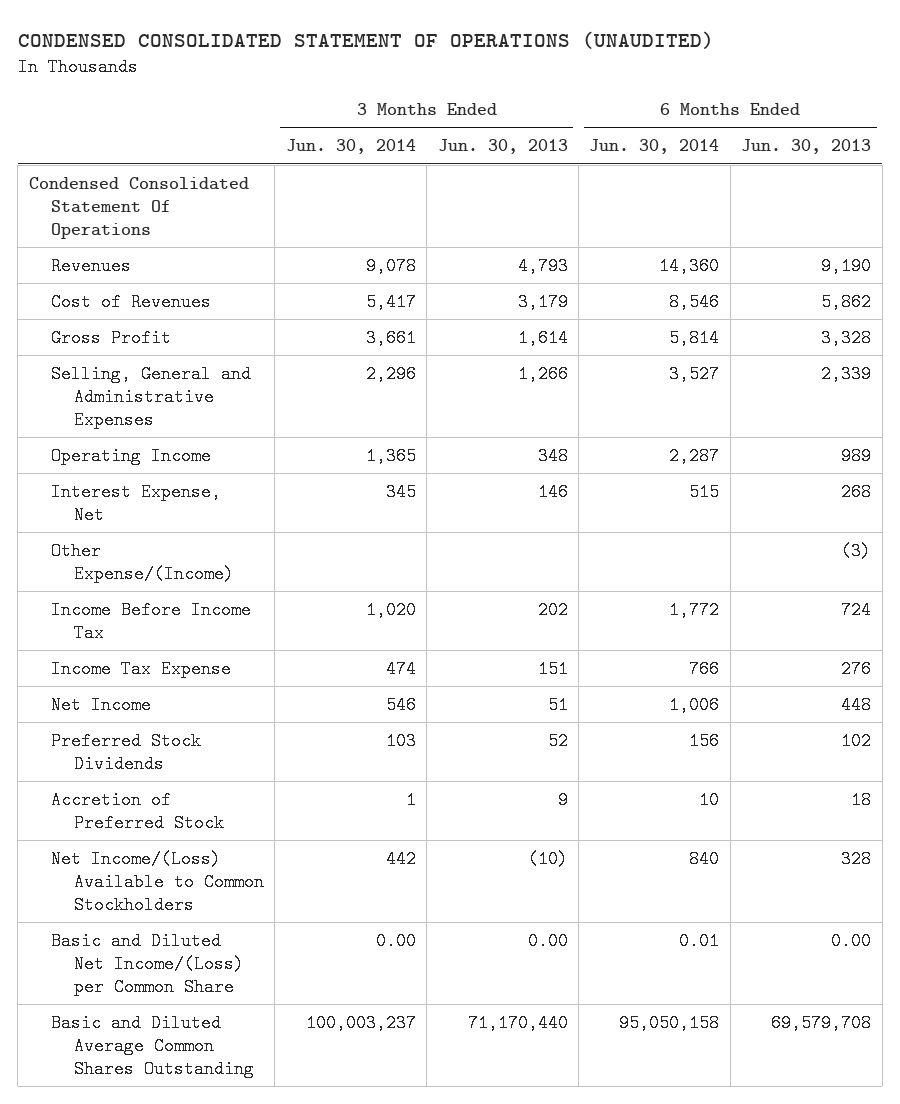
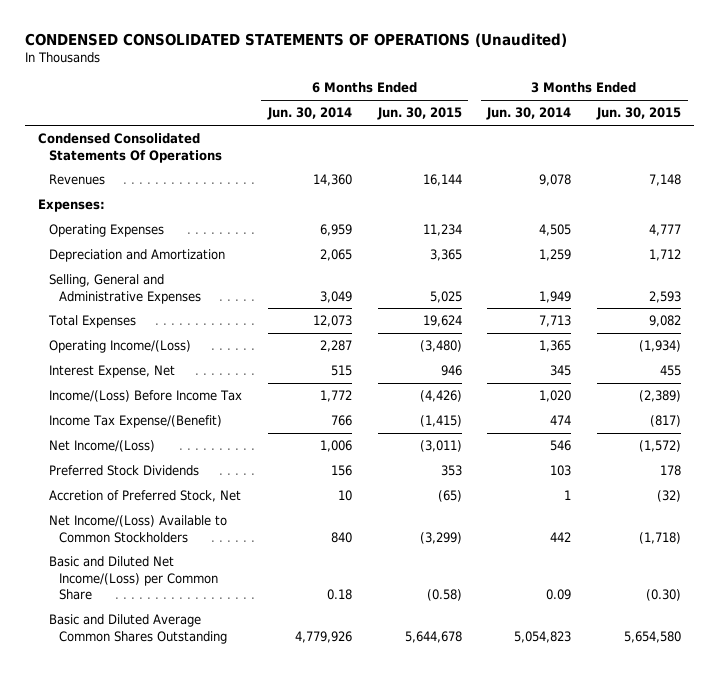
[17,30,714,49] CONDENSED CONSOLIDATED STATEMENT OF OPERATIONS (UNAUDITED) -> [25,33,568,48] CONDENSED CONSOLIDATED STATEMENTS OF OPERATIONS (Unaudited)
[437,139,568,155] Jun. 30, 2013 -> none
[741,139,872,155] Jun. 30, 2013 -> none
none -> [376,107,462,121] Jun. 30, 2015
none -> [596,107,682,121] Jun. 30, 2015
[28,176,249,239] Condensed Consolidated Statement Of Operations -> [38,133,222,163] Condensed Consolidated Statements Of Operations
[51,292,212,311] Cost of Revenues -> none
[51,328,172,347] Gross Profit -> none
none -> [38,199,106,213] Expenses:
none -> [48,224,164,238] Operating Expenses
none -> [48,249,225,263] Depreciation and Amortization
[365,364,416,383] 2,296 -> [539,290,572,303] 1,949
[669,364,720,383] 3,527 -> [319,290,352,303] 3,049
none -> [47,315,136,329] Total Expenses
[51,446,212,465] Operating Income -> [48,340,191,354] Operating Income/(Loss)
[51,541,234,583] Other Expense/(Income) -> none
[51,600,252,642] Income Before Income Tax -> [48,390,242,403] Income/(Loss) Before Income Tax
[51,659,232,678] Income Tax Expense -> [48,415,222,429] Income Tax Expense/(Benefit)
[51,695,152,714] Net Income -> [48,440,155,453] Net Income/(Loss)
[51,790,224,832] Accretion of Preferred Stock -> [48,490,241,503] Accretion of Preferred Stock, Net
[375,931,416,950] 0.00 -> [546,588,572,600] 0.09
[679,931,720,950] 0.01 -> [326,588,352,600] 0.18
[305,1013,416,1032] 100,003,237 -> [514,630,572,643] 5,054,823
[619,1013,720,1032] 95,050,158 -> [294,630,352,643] 4,779,926

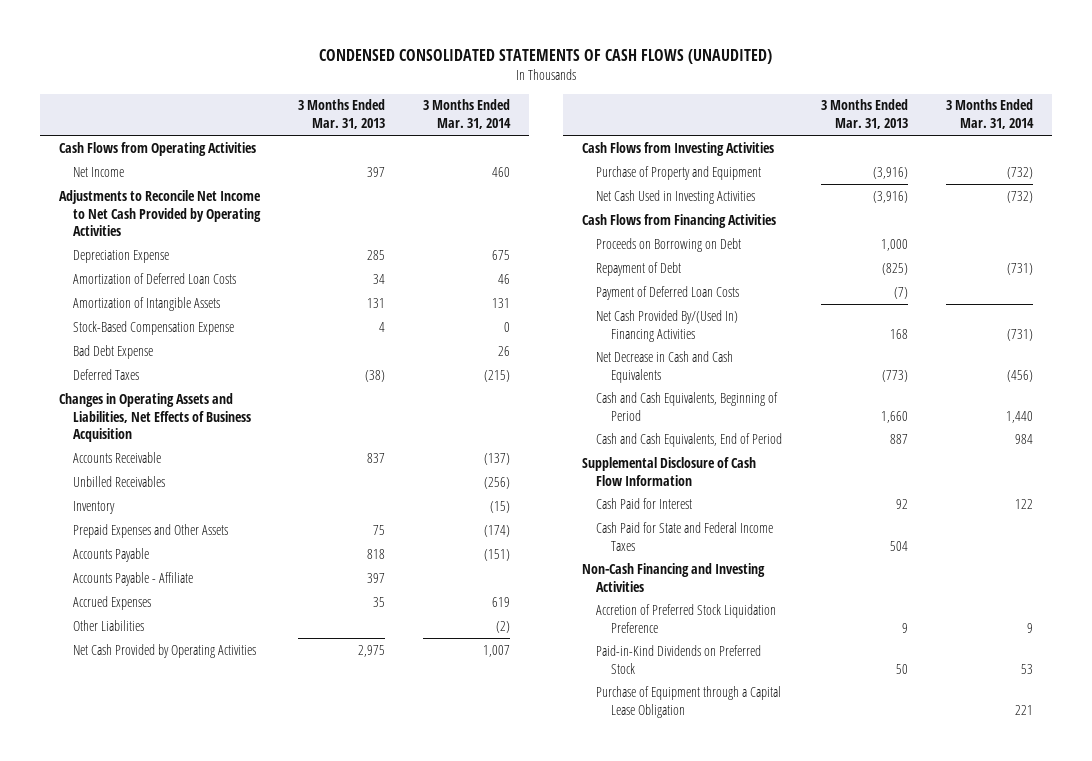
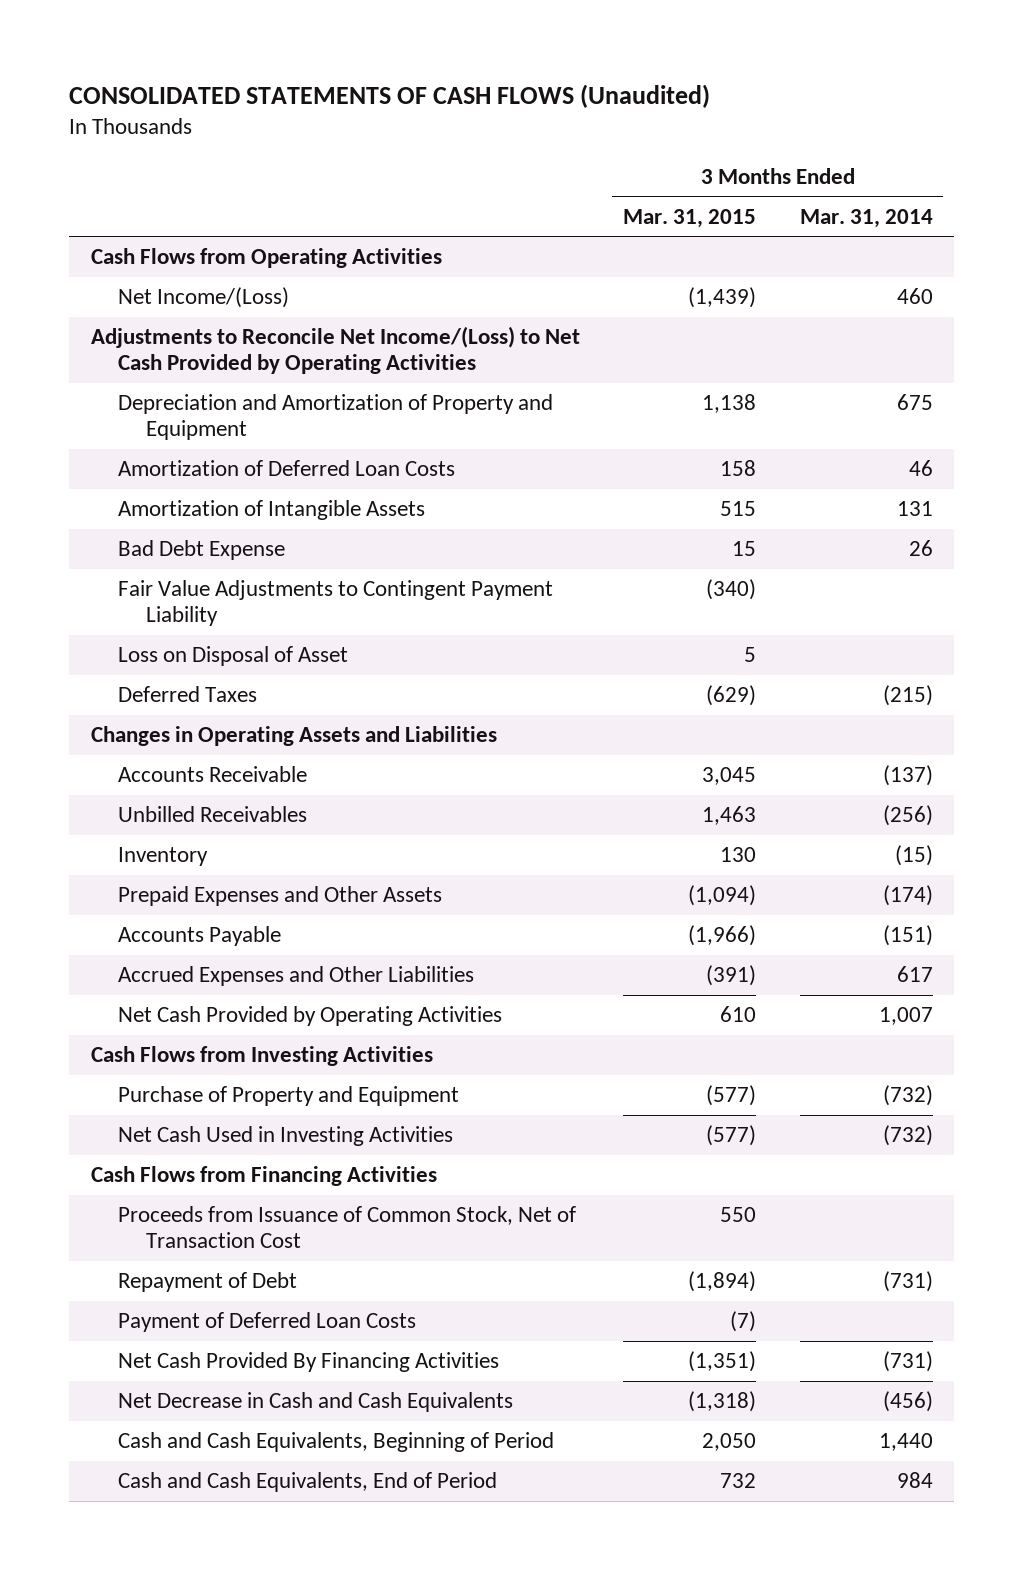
[318,49,772,65] CONDENSED CONSOLIDATED STATEMENTS OF CASH FLOWS (UNAUDITED) -> [69,83,711,108] CONSOLIDATED STATEMENTS OF CASH FLOWS (Unaudited)
[297,99,385,130] 3 Months Ended Mar. 31, 2013 -> none
none -> [623,208,757,228] Mar. 31, 2015
[73,166,125,177] Net Income -> [118,287,290,309] Net Income/(Loss)
[58,189,262,237] Adjustments to Reconcile Net Income to Net Cash Provided by Operating Activities -> [90,326,580,375] Adjustments to Reconcile Net Income/(Loss) to Net Cash Provided by Operating Activities
[73,249,170,263] Depreciation Expense -> [118,394,554,441] Depreciation and Amortization of Property and Equipment
[73,320,235,335] Stock-Based Compensation Expense -> none
none -> [118,580,554,627] Fair Value Adjustments to Contingent Payment Liability
none -> [118,646,349,667] Loss on Disposal of Asset
[58,392,252,443] Changes in Operating Assets and Liabilities, Net Effects of Business Acquisition -> [90,726,497,747] Changes in Operating Assets and Liabilities
[73,571,194,586] Accounts Payable - Affiliate -> none
[73,619,145,631] Other Liabilities -> none
[73,595,152,610] Accrued Expenses -> [118,966,475,987] Accrued Expenses and Other Liabilities
[491,596,510,607] 619 -> [896,966,933,983] 617
[596,237,742,252] Proceeds on Borrowing on Debt -> none
none -> [118,1206,577,1249] Proceeds from Issuance of Common Stock, Net of Transaction Cost
[596,309,739,342] Net Cash Provided By/(Used In) Financing Activities -> [118,1352,500,1373] Net Cash Provided By Financing Activities
[582,456,757,486] Supplemental Disclosure of Cash Flow Information -> none
[596,497,693,509] Cash Paid for Interest -> none
[596,521,774,551] Cash Paid for State and Federal Income Taxes -> none
[582,562,766,592] Non-Cash Financing and Investing Activities -> none
[596,603,777,633] Accretion of Preferred Stock Liquidation Preference -> none
[596,644,762,674] Paid-in-Kind Dividends on Preferred Stock -> none
[596,685,782,718] Purchase of Equipment through a Capital Lease Obligation -> none

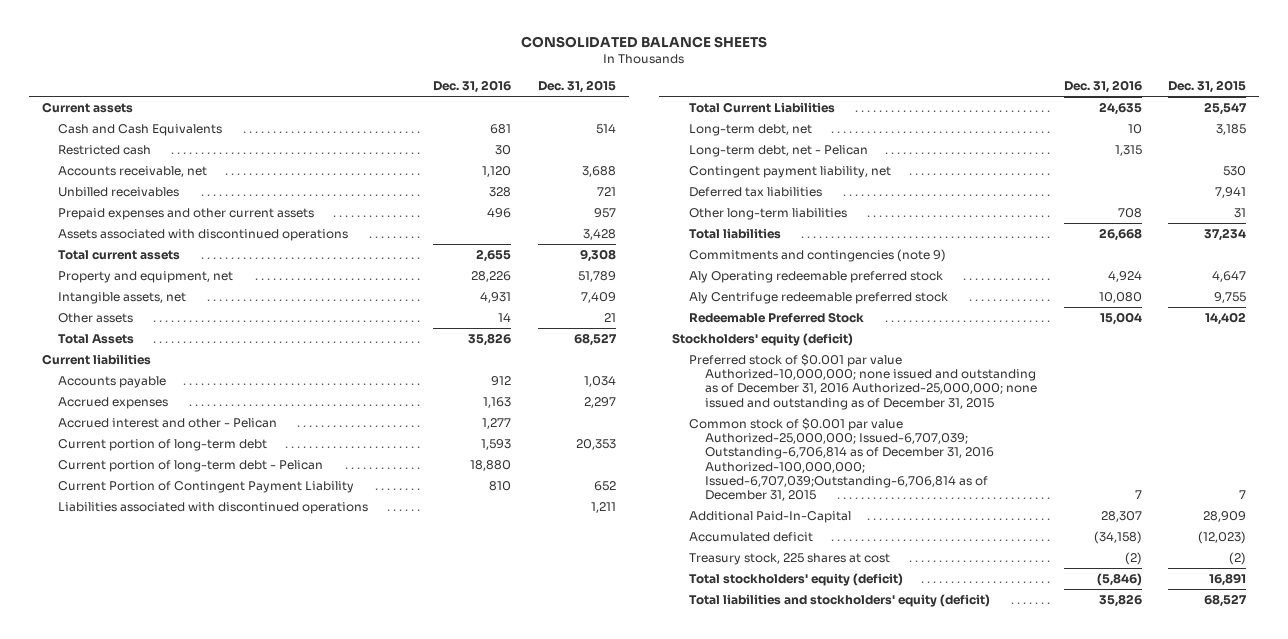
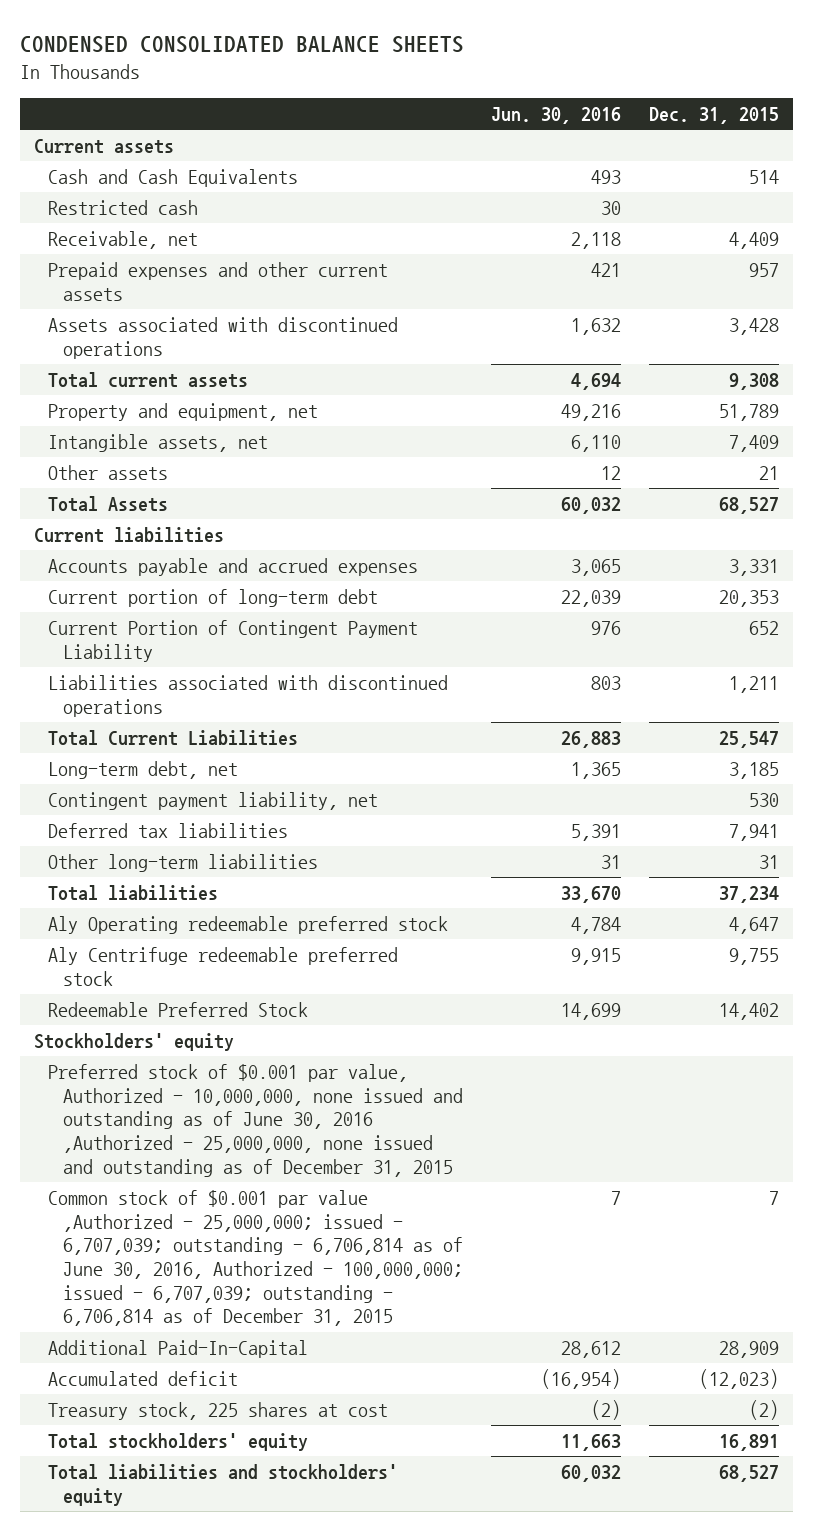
[520,36,767,49] CONSOLIDATED BALANCE SHEETS -> [19,35,464,53] CONDENSED CONSOLIDATED BALANCE SHEETS
[433,79,512,93] Dec. 31, 2016 -> none
none -> [490,106,621,124] Jun. 30, 2016
[58,186,180,197] Unbilled receivables -> none
[58,165,208,177] Accounts receivable, net -> [48,231,199,250] Receivable, net
[581,165,616,177] 3,688 -> [729,232,780,250] 4,409
[58,396,169,409] Accrued expenses -> none
[58,417,278,428] Accrued interest and other - Pelican -> none
[58,375,167,388] Accounts payable -> [48,558,419,577] Accounts payable and accrued expenses
[583,375,616,387] 1,034 -> [729,559,780,577] 3,331
[58,459,324,472] Current portion of long-term debt - Pelican -> none
[688,144,868,157] Long-term debt, net - Pelican -> none
[688,248,946,262] Commitments and contingencies (note 9) -> none
[672,332,854,346] Stockholders' equity (deficit) -> [34,1033,235,1052] Stockholders' equity
[688,353,1038,410] Preferred stock of $0.001 par value Authorized-10,000,000; none issued and outstanding as of December 31, 2016 Authorized-25,000,000; none issued and outstanding as of December 31, 2015 -> [48,1064,463,1177] Preferred stock of $0.001 par value, Authorized - 10,000,000, none issued and outstanding as of June 30, 2016 ,Authorized - 25,000,000, none issued and outstanding as of December 31, 2015
[688,417,995,502] Common stock of $0.001 par value Authorized-25,000,000; Issued-6,707,039; Outstanding-6,706,814 as of December 31, 2016 Authorized-100,000,000; Issued-6,707,039;Outstanding-6,706,814 as of December 31, 2015 -> [48,1190,463,1327] Common stock of $0.001 par value ,Authorized - 25,000,000; issued - 6,707,039; outstanding - 6,706,814 as of June 30, 2016, Authorized - 100,000,000; issued - 6,707,039; outstanding - 6,706,814 as of December 31, 2015
[688,572,903,586] Total stockholders' equity (deficit) -> [48,1433,309,1452] Total stockholders' equity
[688,593,990,607] Total liabilities and stockholders' equity (deficit) -> [48,1464,399,1506] Total liabilities and stockholders' equity

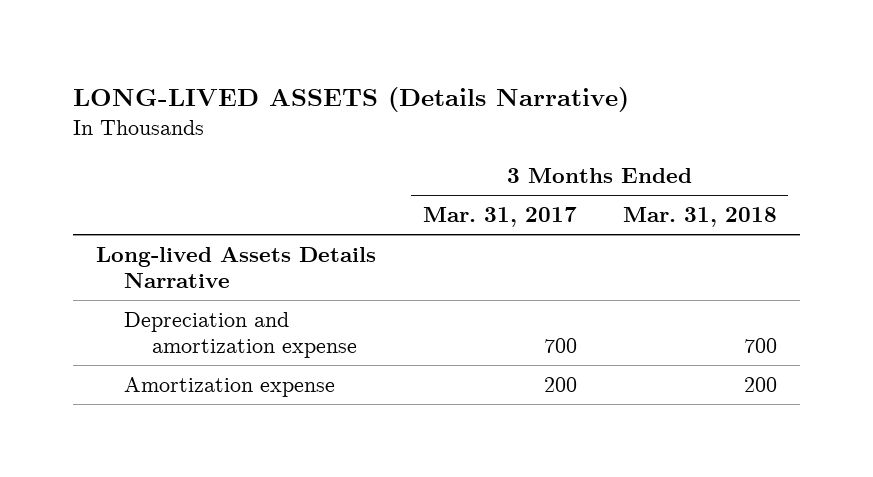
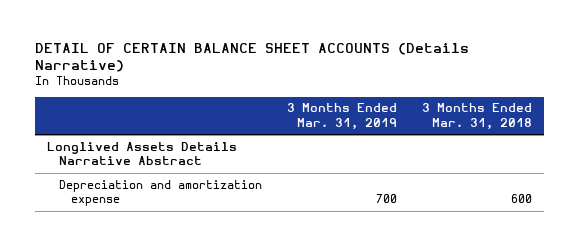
[73,87,630,113] LONG-LIVED ASSETS (Details Narrative) -> [35,42,470,73] DETAIL OF CERTAIN BALANCE SHEET ACCOUNTS (Details Narrative)
[422,207,577,228] Mar. 31, 2017 -> none
none -> [287,103,398,130] 3 Months Ended Mar. 31, 2019
[124,376,336,397] Amortization expense -> none
[96,246,377,289] Long-lived Assets Details Narrative -> [47,141,238,166] Longlived Assets Details Narrative Abstract
[743,338,777,354] 700 -> [510,194,532,204] 600

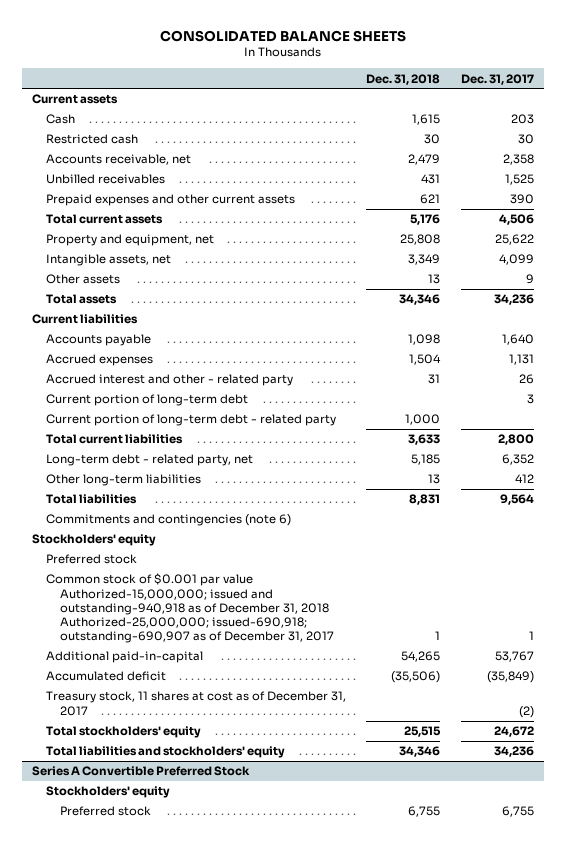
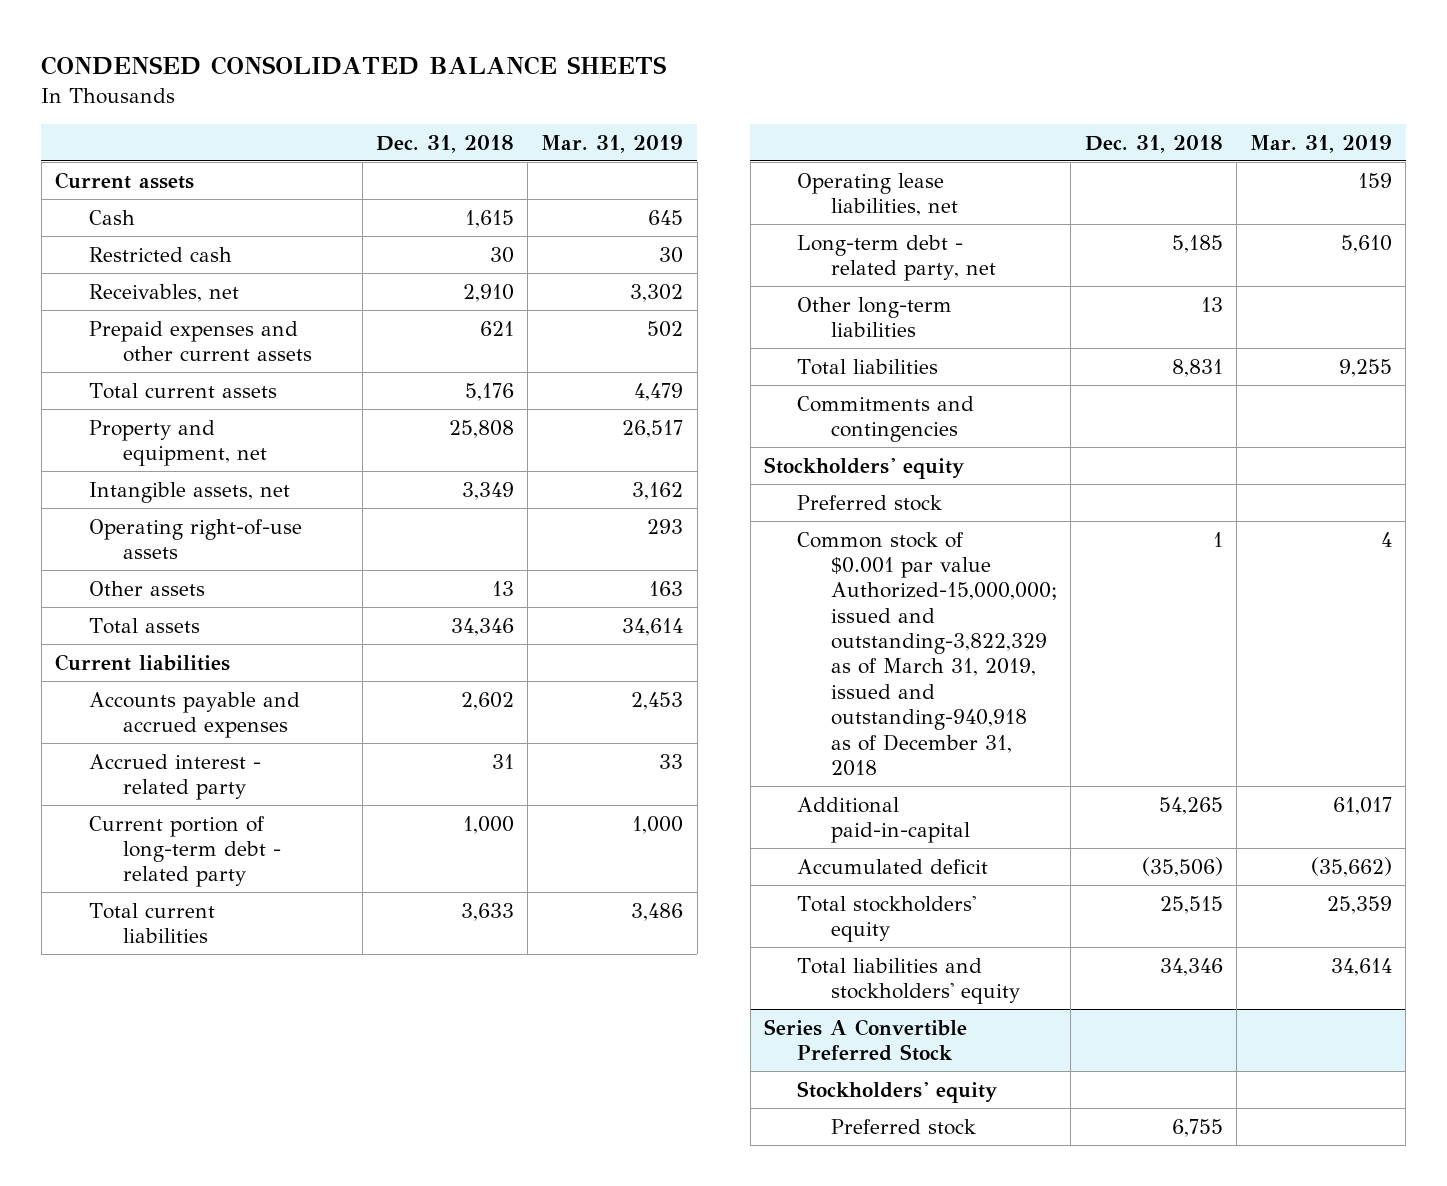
[159,29,406,42] CONSOLIDATED BALANCE SHEETS -> [41,56,667,76] CONDENSED CONSOLIDATED BALANCE SHEETS
[460,73,534,85] Dec. 31, 2017 -> none
none -> [541,134,684,153] Mar. 31, 2019
[46,174,166,185] Unbilled receivables -> none
[46,154,192,166] Accounts receivable, net -> [88,283,239,302] Receivables, net
[408,154,441,166] 2,479 -> [462,283,514,302] 2,910
none -> [88,518,302,559] Operating right-of-use assets
[46,334,152,347] Accounts payable -> none
[46,354,154,367] Accrued expenses -> none
[46,394,249,407] Current portion of long-term debt -> none
none -> [88,691,300,738] Accounts payable and accrued expenses
[46,374,294,387] Accrued interest and other - related party -> [88,753,261,800] Accrued interest - related party
none -> [797,172,959,216] Operating lease liabilities, net
[46,514,292,527] Commitments and contingencies (note 6) -> [797,395,975,442] Commitments and contingencies
[46,573,334,644] Common stock of $0.001 par value Authorized-15,000,000; issued and outstanding-940,918 as of December 31, 2018 Authorized-25,000,000; issued-690,918; outstanding-690,907 as of December 31, 2017 -> [797,531,1058,776] Common stock of $0.001 par value Authorized-15,000,000; issued and outstanding-3,822,329 as of March 31, 2019, issued and outstanding-940,918 as of December 31, 2018
[46,691,347,716] Treasury stock, 11 shares at cost as of December 31, 2017 -> none

